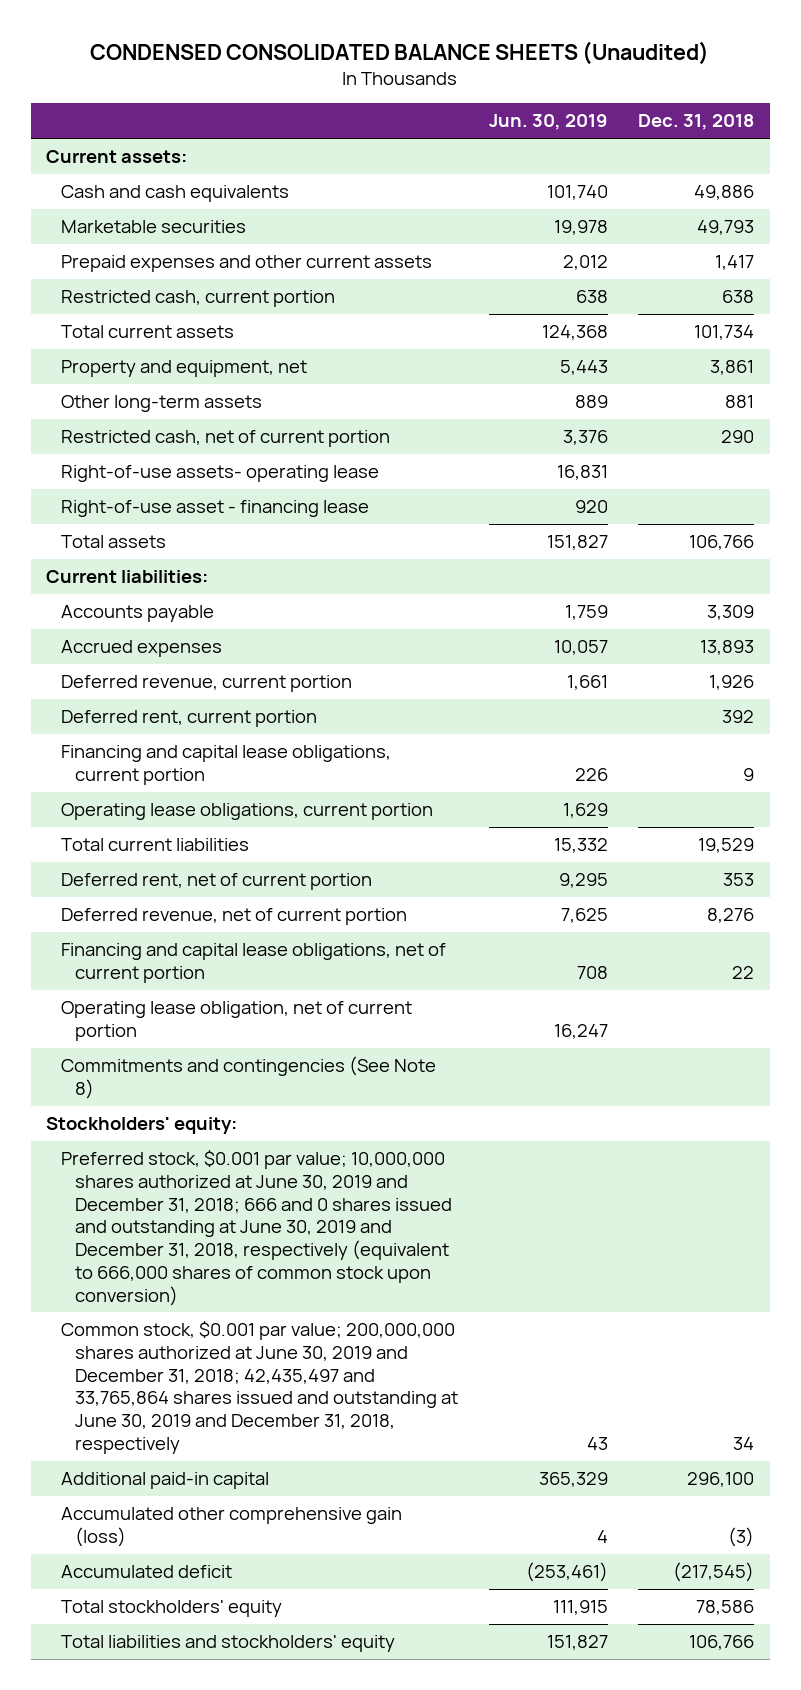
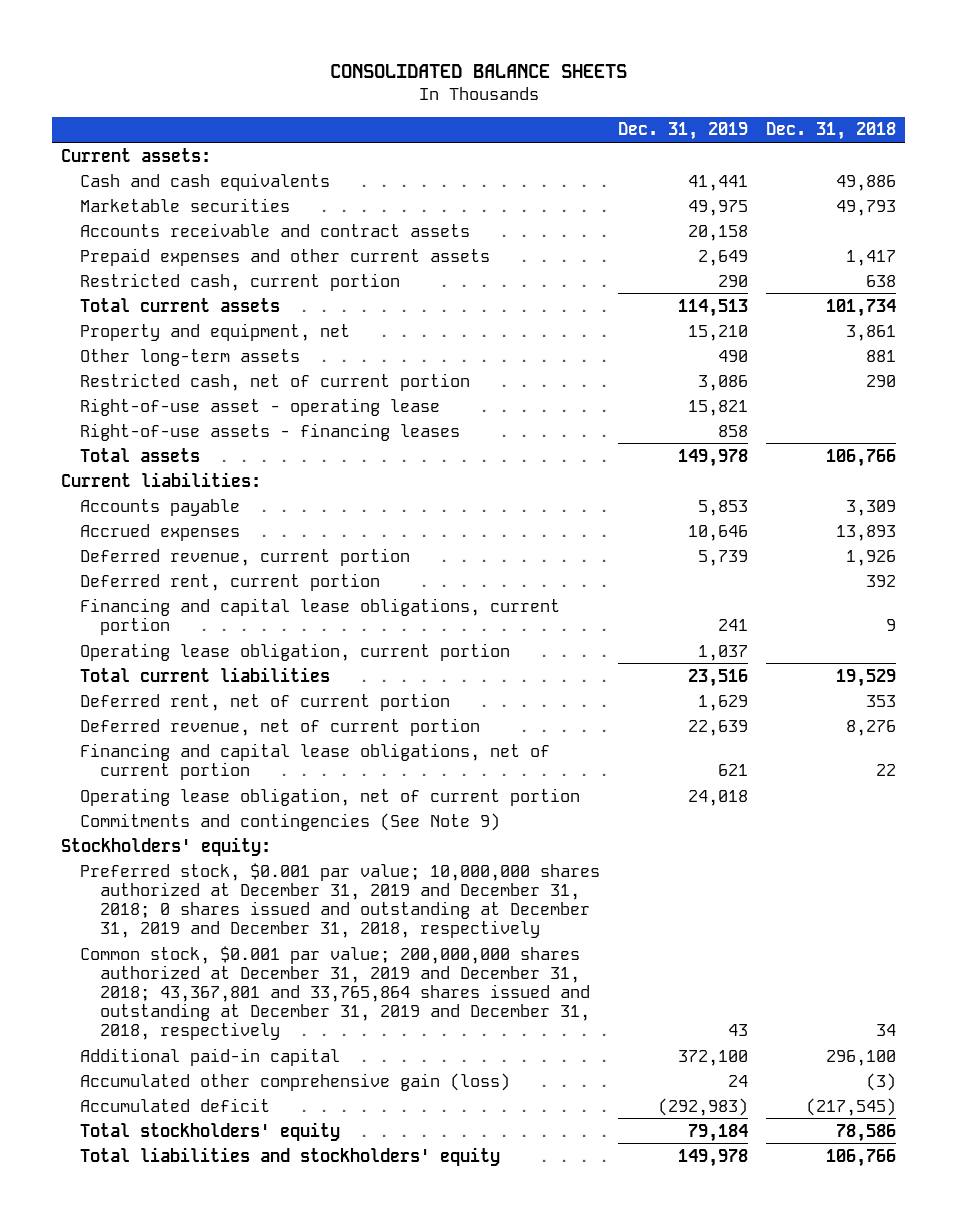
[90,40,710,65] CONDENSED CONSOLIDATED BALANCE SHEETS (Unaudited) -> [329,63,627,78] CONSOLIDATED BALANCE SHEETS
[488,114,608,131] Jun. 30, 2019 -> none
none -> [618,122,749,141] Dec. 31, 2019
none -> [80,222,471,237] Accounts receivable and contract assets
[60,465,379,483] Right-of-use assets- operating lease -> [80,397,441,416] Right-of-use asset - operating lease
[60,500,369,518] Right-of-use asset - financing lease -> [80,422,461,441] Right-of-use assets - financing leases
[60,803,433,821] Operating lease obligations, current portion -> [80,642,511,661] Operating lease obligation, current portion
[60,1056,436,1100] Commitments and contingencies (See Note 8) -> [80,812,501,831] Commitments and contingencies (See Note 9)
[60,1150,452,1306] Preferred stock, $0.001 par value; 10,000,000 shares authorized at June 30, 2019 and December 31, 2018; 666 and 0 shares issued and outstanding at June 30, 2019 and December 31, 2018, respectively (equivalent to 666,000 shares of common stock upon conversion) -> [80,862,601,939] Preferred stock, $0.001 par value; 10,000,000 shares authorized at December 31, 2019 and December 31, 2018; 0 shares issued and outstanding at December 31, 2019 and December 31, 2018, respectively
[60,1321,458,1454] Common stock, $0.001 par value; 200,000,000 shares authorized at June 30, 2019 and December 31, 2018; 42,435,497 and 33,765,864 shares issued and outstanding at June 30, 2019 and December 31, 2018, respectively -> [80,945,590,1041] Common stock, $0.001 par value; 200,000,000 shares authorized at December 31, 2019 and December 31, 2018; 43,367,801 and 33,765,864 shares issued and outstanding at December 31, 2019 and December 31, 2018, respectively

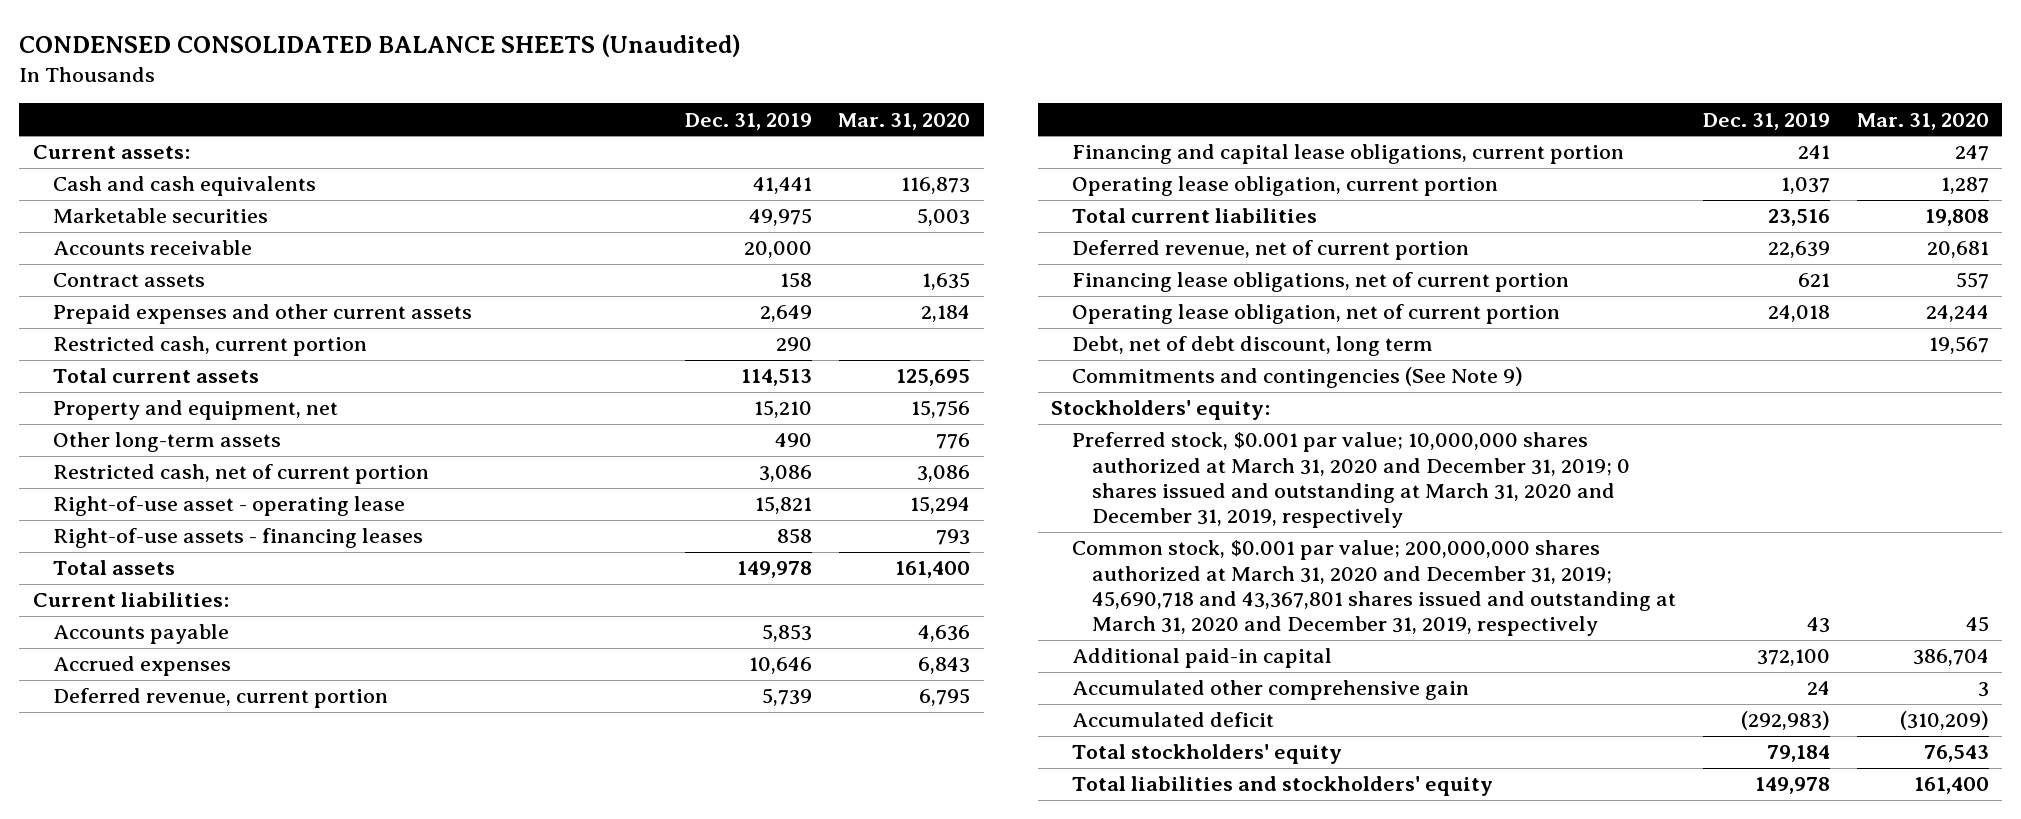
[329,63,627,78] CONSOLIDATED BALANCE SHEETS -> [19,33,742,57] CONDENSED CONSOLIDATED BALANCE SHEETS (Unaudited)
[766,122,897,141] Dec. 31, 2018 -> none
none -> [838,112,971,130] Mar. 31, 2020
[80,222,471,237] Accounts receivable and contract assets -> none
none -> [53,240,253,256] Accounts receivable
none -> [53,273,206,288] Contract assets
[80,572,381,591] Deferred rent, current portion -> none
[80,692,451,711] Deferred rent, net of current portion -> none
[80,742,551,780] Financing and capital lease obligations, net of current portion -> [1071,272,1569,293] Financing lease obligations, net of current portion
none -> [1071,336,1433,357] Debt, net of debt discount, long term
[80,862,601,939] Preferred stock, $0.001 par value; 10,000,000 shares authorized at December 31, 2019 and December 31, 2018; 0 shares issued and outstanding at December 31, 2019 and December 31, 2018, respectively -> [1071,432,1631,529] Preferred stock, $0.001 par value; 10,000,000 shares authorized at March 31, 2020 and December 31, 2019; 0 shares issued and outstanding at March 31, 2020 and December 31, 2019, respectively
[80,945,590,1041] Common stock, $0.001 par value; 200,000,000 shares authorized at December 31, 2019 and December 31, 2018; 43,367,801 and 33,765,864 shares issued and outstanding at December 31, 2019 and December 31, 2018, respectively -> [1071,540,1677,637] Common stock, $0.001 par value; 200,000,000 shares authorized at March 31, 2020 and December 31, 2019; 45,690,718 and 43,367,801 shares issued and outstanding at March 31, 2020 and December 31, 2019, respectively
[80,1072,511,1091] Accumulated other comprehensive gain (loss) -> [1071,680,1469,701] Accumulated other comprehensive gain

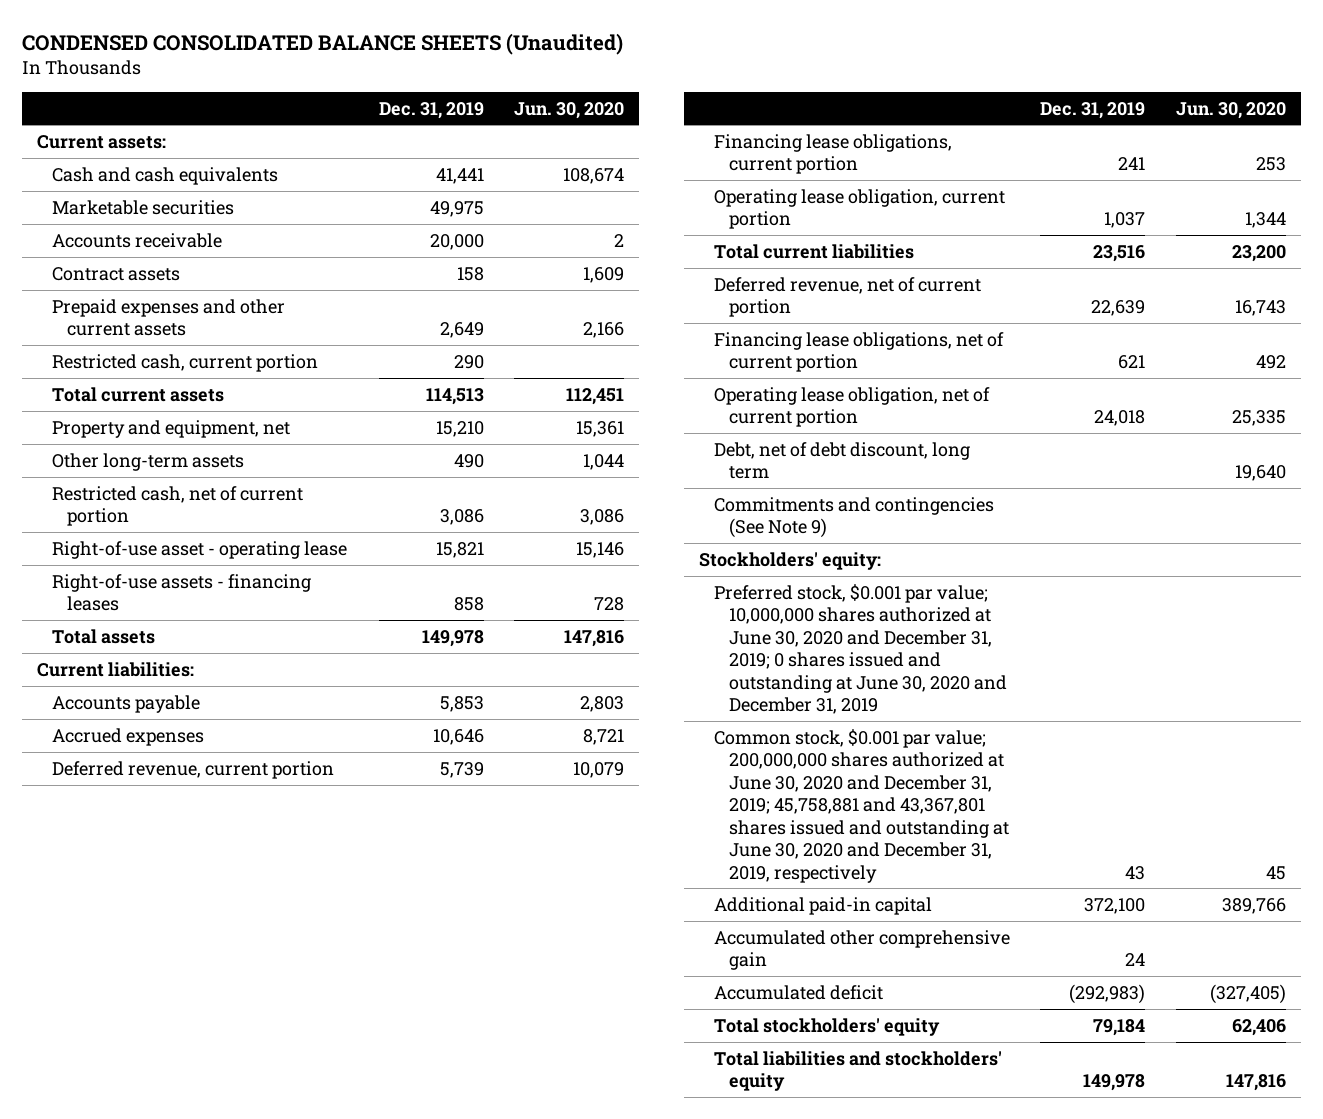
[838,112,971,130] Mar. 31, 2020 -> none
none -> [513,101,624,119] Jun. 30, 2020
[1071,144,1624,165] Financing and capital lease obligations, current portion -> [713,133,952,175] Financing lease obligations, current portion
[1071,432,1631,529] Preferred stock, $0.001 par value; 10,000,000 shares authorized at March 31, 2020 and December 31, 2019; 0 shares issued and outstanding at March 31, 2020 and December 31, 2019, respectively -> [713,583,1007,715] Preferred stock, $0.001 par value; 10,000,000 shares authorized at June 30, 2020 and December 31, 2019; 0 shares issued and outstanding at June 30, 2020 and December 31, 2019
[1071,540,1677,637] Common stock, $0.001 par value; 200,000,000 shares authorized at March 31, 2020 and December 31, 2019; 45,690,718 and 43,367,801 shares issued and outstanding at March 31, 2020 and December 31, 2019, respectively -> [713,728,1009,883] Common stock, $0.001 par value; 200,000,000 shares authorized at June 30, 2020 and December 31, 2019; 45,758,881 and 43,367,801 shares issued and outstanding at June 30, 2020 and December 31, 2019, respectively

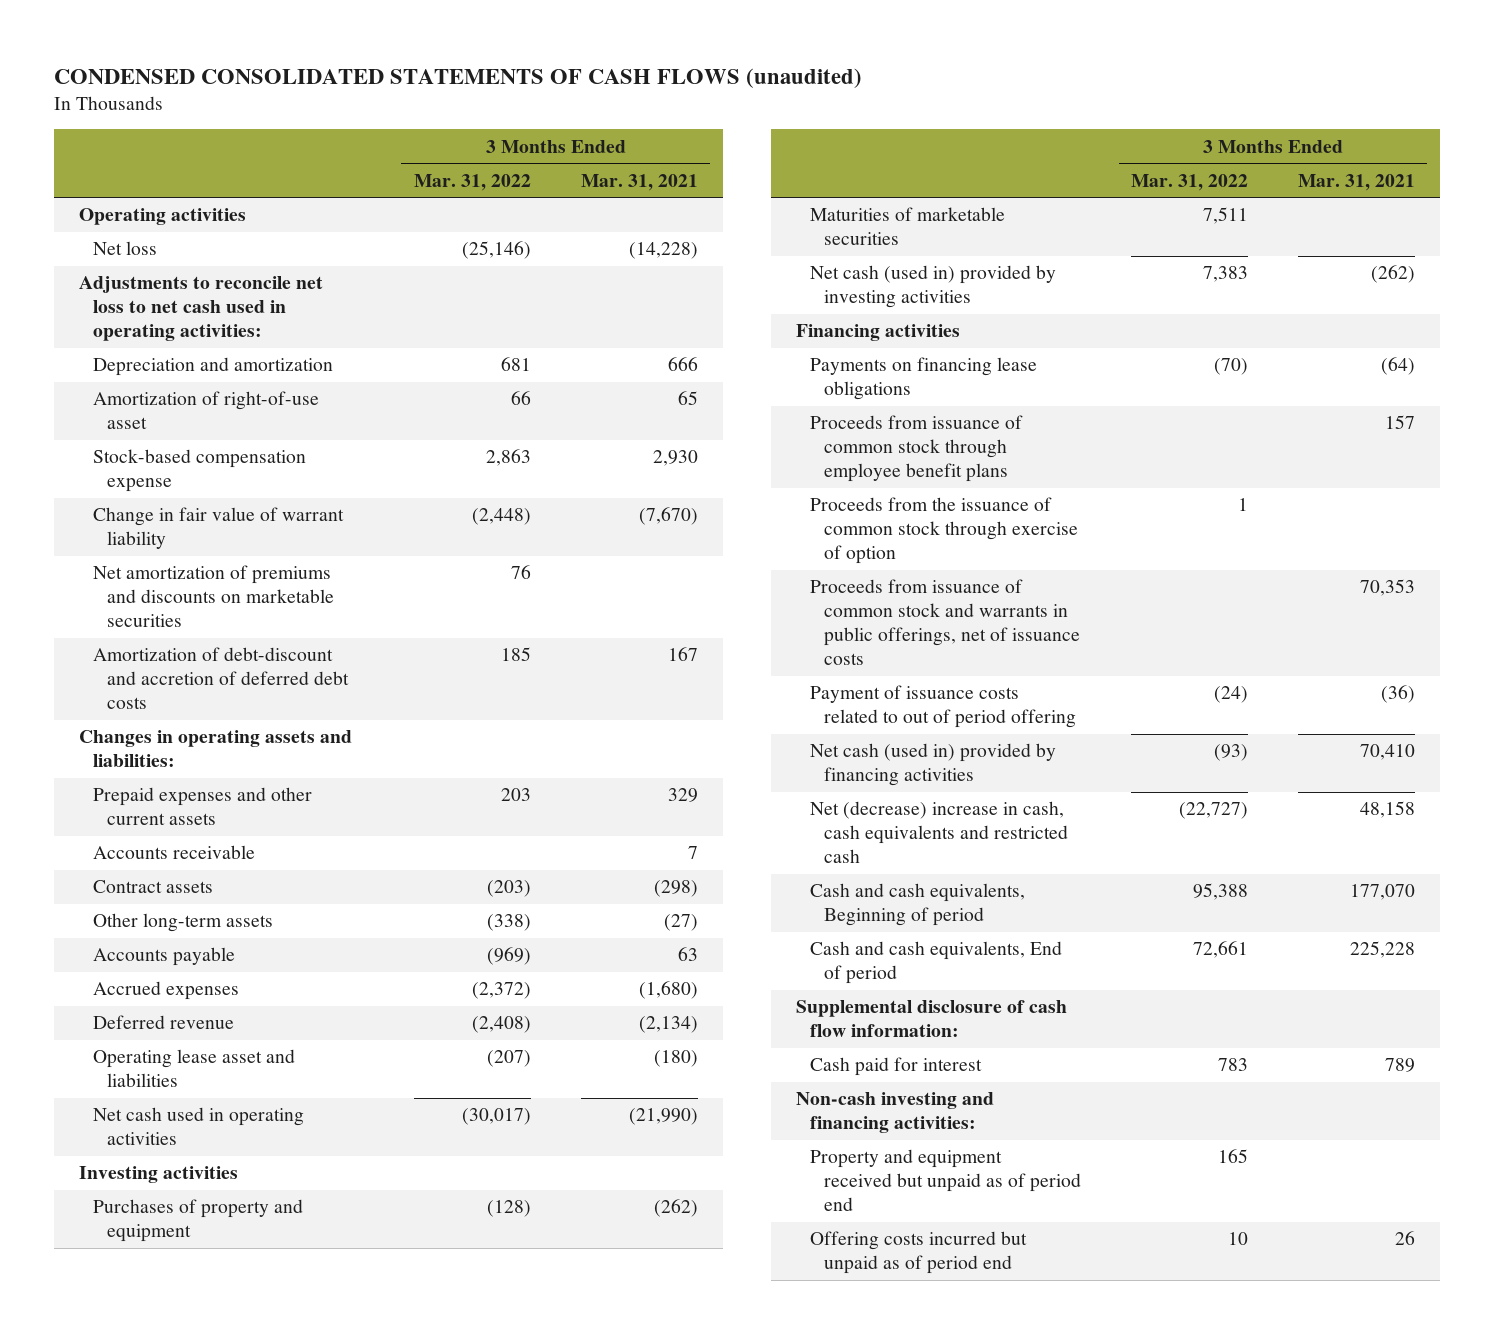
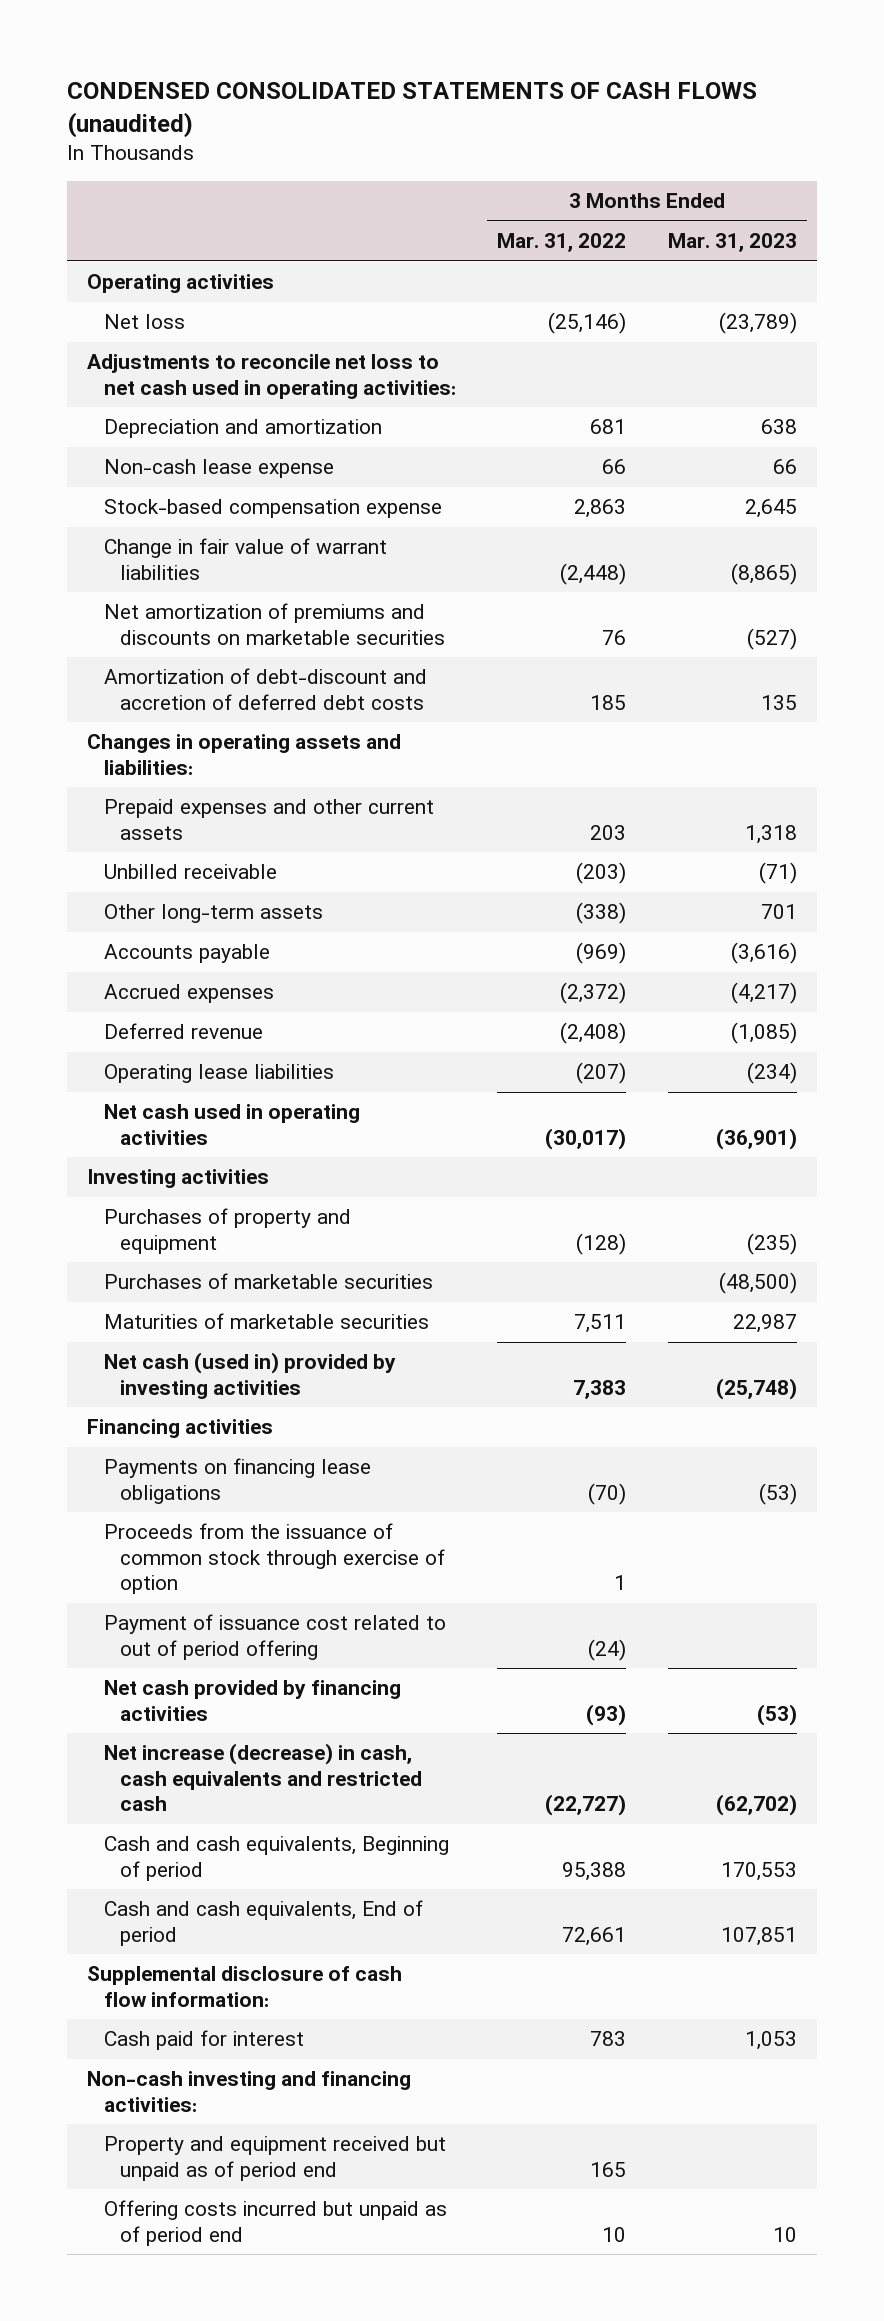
[580,173,698,191] Mar. 31, 2021 -> none
none -> [667,233,797,253] Mar. 31, 2023
[92,391,319,430] Amortization of right-of-use asset -> none
none -> [103,459,334,479] Non-cash lease expense
[92,507,344,550] Change in fair value of warrant liability -> [103,538,387,580] Change in fair value of warrant liabilities
[92,845,255,860] Accounts receivable -> none
[92,880,213,894] Contract assets -> [103,864,277,880] Unbilled receivable
[92,1049,295,1088] Operating lease asset and liabilities -> [103,1064,334,1084] Operating lease liabilities
none -> [103,1273,433,1290] Purchases of marketable securities
[810,415,1024,483] Proceeds from issuance of common stock through employee benefit plans -> none
[810,579,1081,666] Proceeds from issuance of common stock and warrants in public offerings, net of issuance costs -> none
[810,685,1077,729] Payment of issuance costs related to out of period offering -> [103,1614,446,1660] Payment of issuance cost related to out of period offering
[810,743,1057,787] Net cash (used in) provided by financing activities -> [103,1680,401,1721] Net cash provided by financing activities
[810,801,1069,864] Net (decrease) increase in cash, cash equivalents and restricted cash -> [103,1743,423,1812] Net increase (decrease) in cash, cash equivalents and restricted cash

